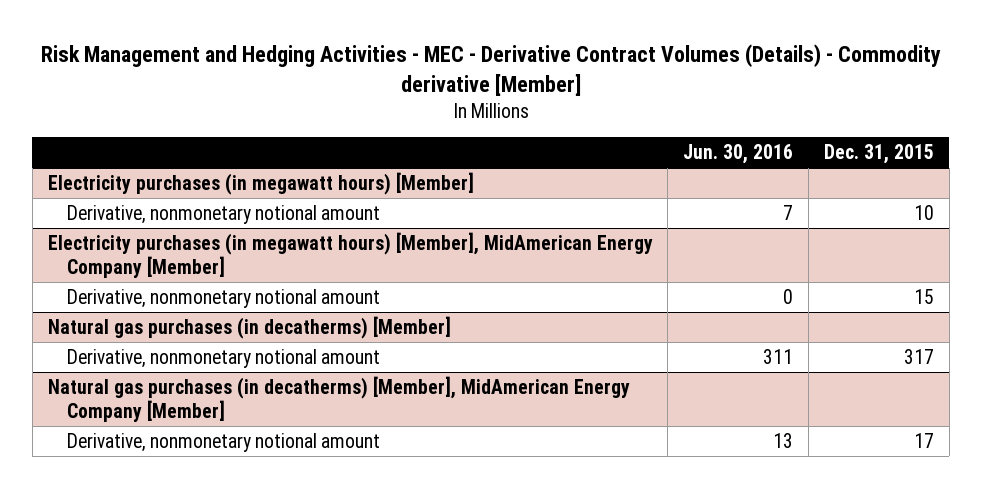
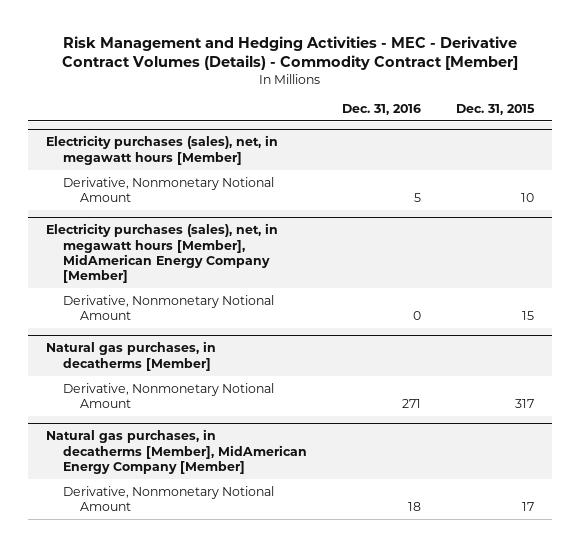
[40,44,941,97] Risk Management and Hedging Activities - MEC - Derivative Contract Volumes (Details) - Commodity derivative [Member] -> [61,35,518,70] Risk Management and Hedging Activities - MEC - Derivative Contract Volumes (Details) - Commodity Contract [Member]
[683,144,794,165] Jun. 30, 2016 -> none
none -> [342,103,422,115] Dec. 31, 2016
[47,171,474,195] Electricity purchases (in megawatt hours) [Member] -> [45,135,278,165] Electricity purchases (sales), net, in megawatt hours [Member]
[67,204,381,224] Derivative, nonmonetary notional amount -> [63,176,275,202] Derivative, Nonmonetary Notional Amount
[47,231,653,279] Electricity purchases (in megawatt hours) [Member], MidAmerican Energy Company [Member] -> [45,223,278,283] Electricity purchases (sales), net, in megawatt hours [Member], MidAmerican Energy Company [Member]
[67,288,381,308] Derivative, nonmonetary notional amount -> [63,294,275,320] Derivative, Nonmonetary Notional Amount
[47,315,451,339] Natural gas purchases (in decatherms) [Member] -> [45,341,216,371] Natural gas purchases, in decatherms [Member]
[67,348,381,368] Derivative, nonmonetary notional amount -> [63,382,275,408] Derivative, Nonmonetary Notional Amount
[47,375,630,423] Natural gas purchases (in decatherms) [Member], MidAmerican Energy Company [Member] -> [45,429,308,474] Natural gas purchases, in decatherms [Member], MidAmerican Energy Company [Member]
[67,432,381,452] Derivative, nonmonetary notional amount -> [63,485,275,511] Derivative, Nonmonetary Notional Amount

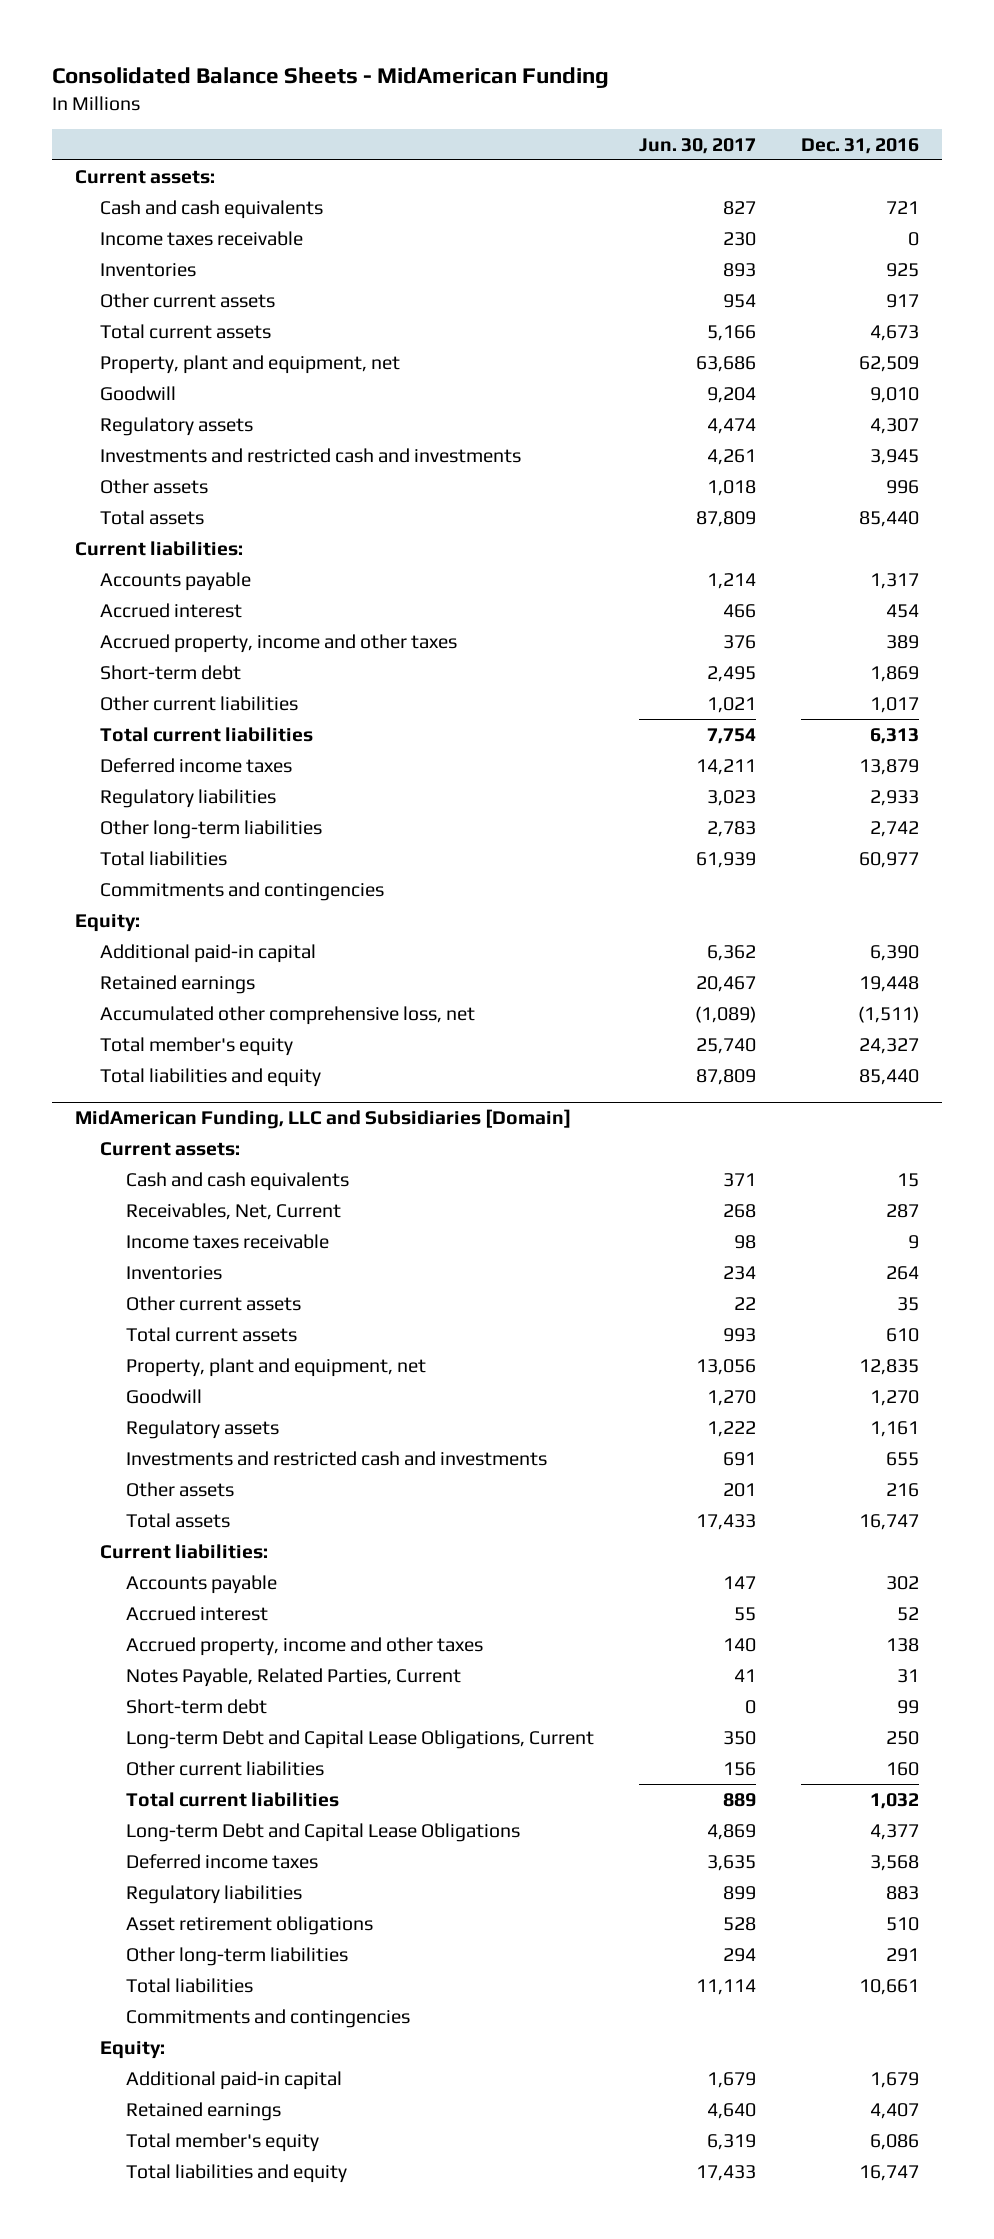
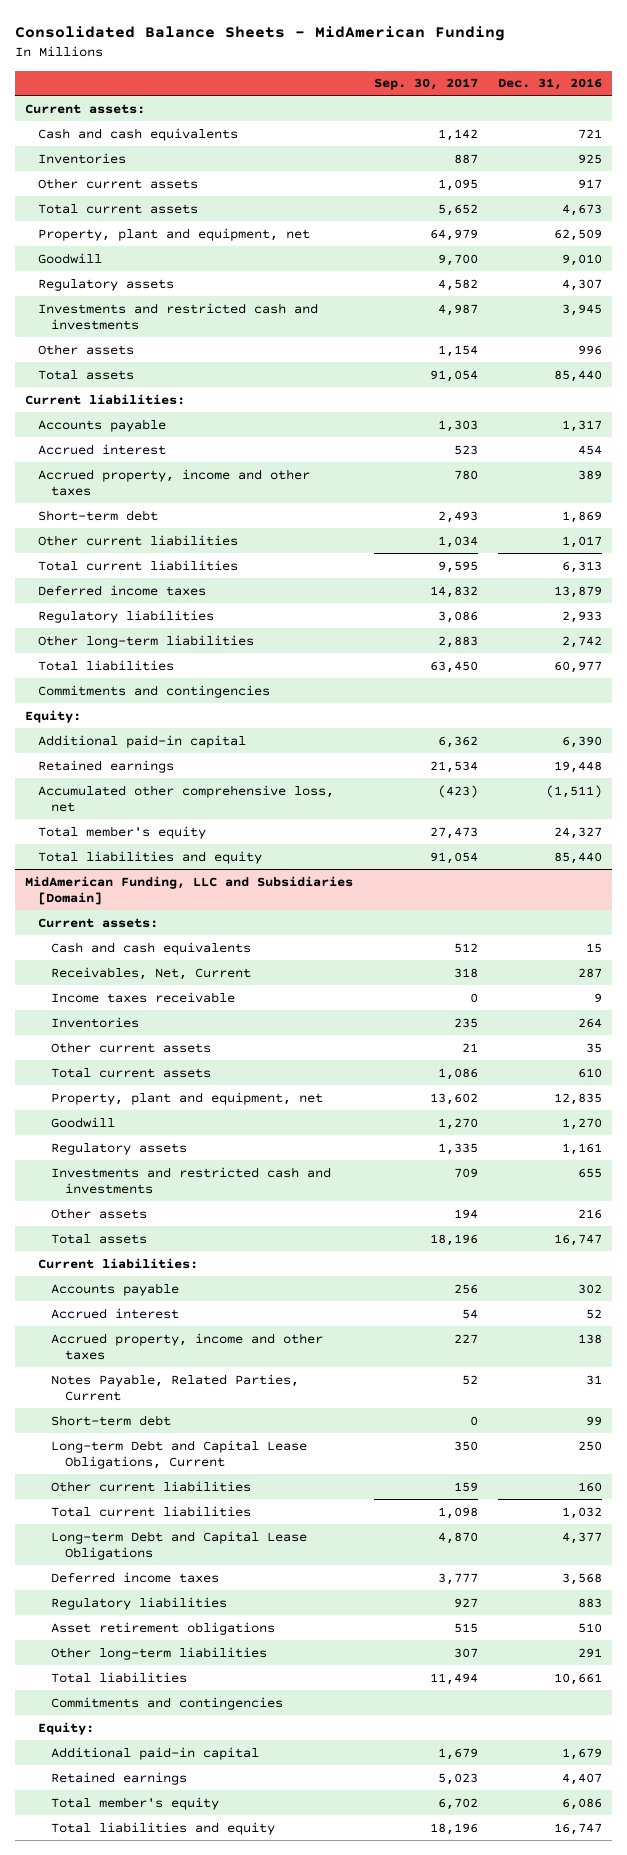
[639,138,757,155] Jun. 30, 2017 -> none
none -> [373,78,478,91] Sep. 30, 2017
[100,230,304,246] Income taxes receivable -> none

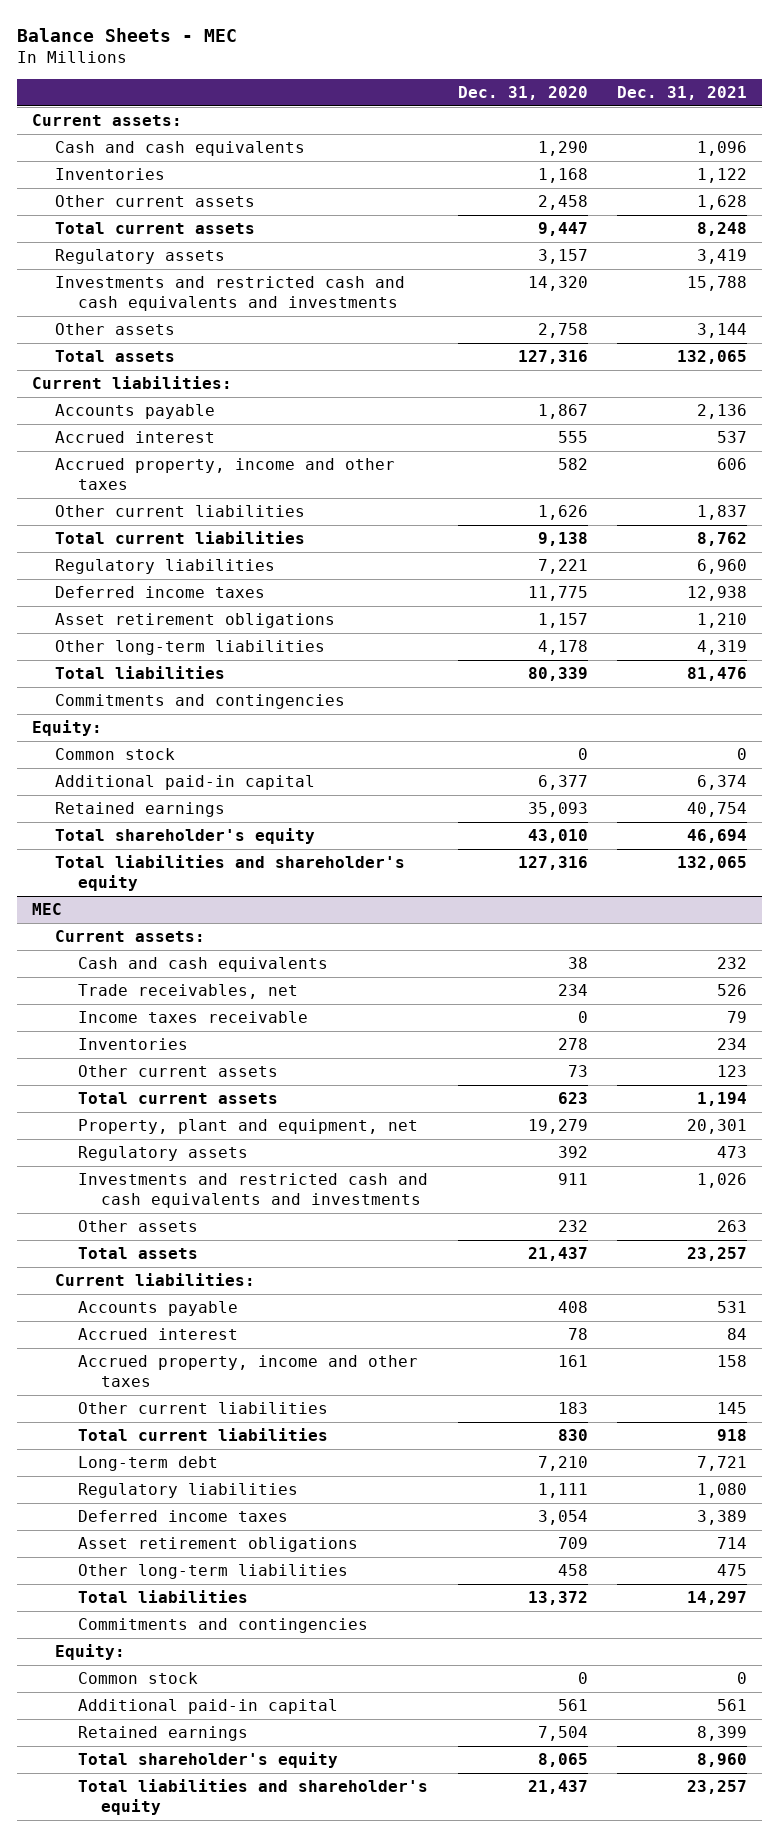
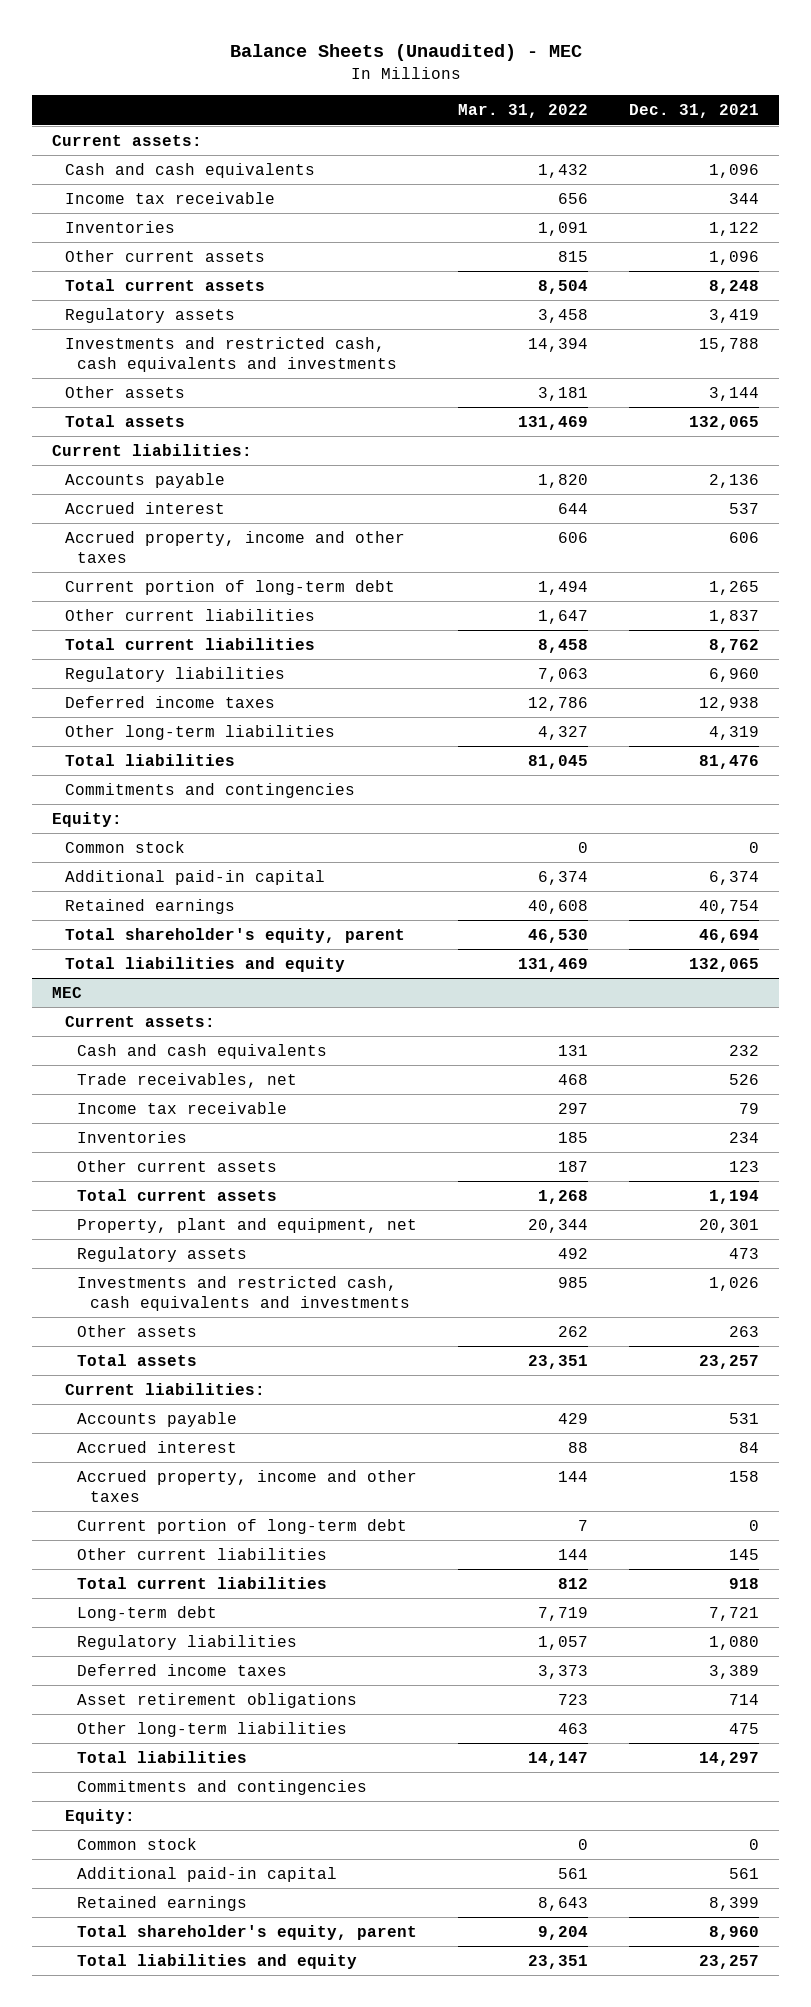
[17,27,238,42] Balance Sheets - MEC -> [229,44,582,62] Balance Sheets (Unaudited) - MEC
[457,86,588,101] Dec. 31, 2020 -> none
none -> [457,104,588,119] Mar. 31, 2022
none -> [64,192,275,205] Income tax receivable
[697,195,748,211] 1,628 -> [708,251,759,266] 1,096
[55,276,406,312] Investments and restricted cash and cash equivalents and investments -> [64,337,398,372] Investments and restricted cash, cash equivalents and investments
none -> [64,580,395,596] Current portion of long-term debt
[55,613,336,629] Asset retirement obligations -> none
[55,828,316,845] Total shareholder's equity -> [64,928,405,944] Total shareholder's equity, parent
[55,855,406,892] Total liabilities and shareholder's equity -> [64,957,345,973] Total liabilities and equity
[78,1011,309,1024] Income taxes receivable -> [77,1102,288,1115] Income tax receivable
[78,1173,429,1209] Investments and restricted cash and cash equivalents and investments -> [77,1276,410,1311] Investments and restricted cash, cash equivalents and investments
none -> [77,1519,408,1535] Current portion of long-term debt
[78,1752,339,1769] Total shareholder's equity -> [77,1925,418,1941] Total shareholder's equity, parent
[78,1779,429,1816] Total liabilities and shareholder's equity -> [77,1954,358,1970] Total liabilities and equity

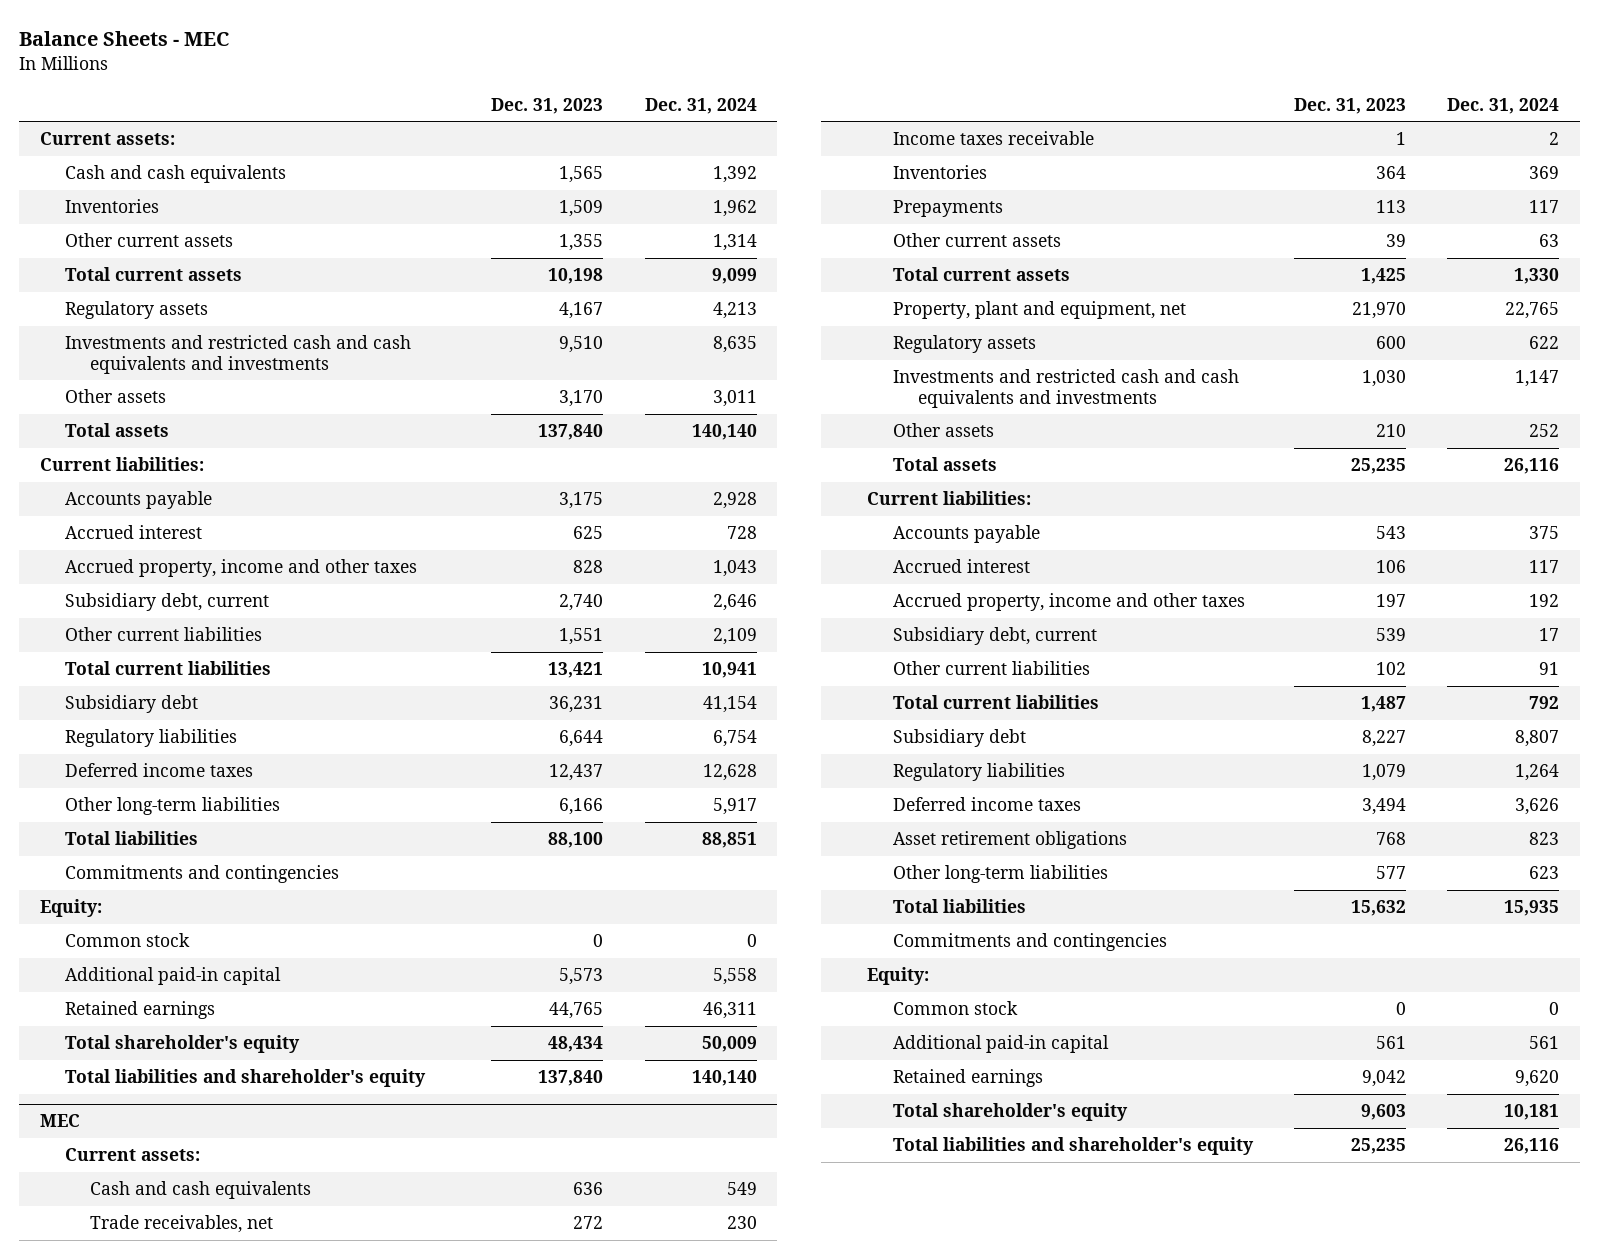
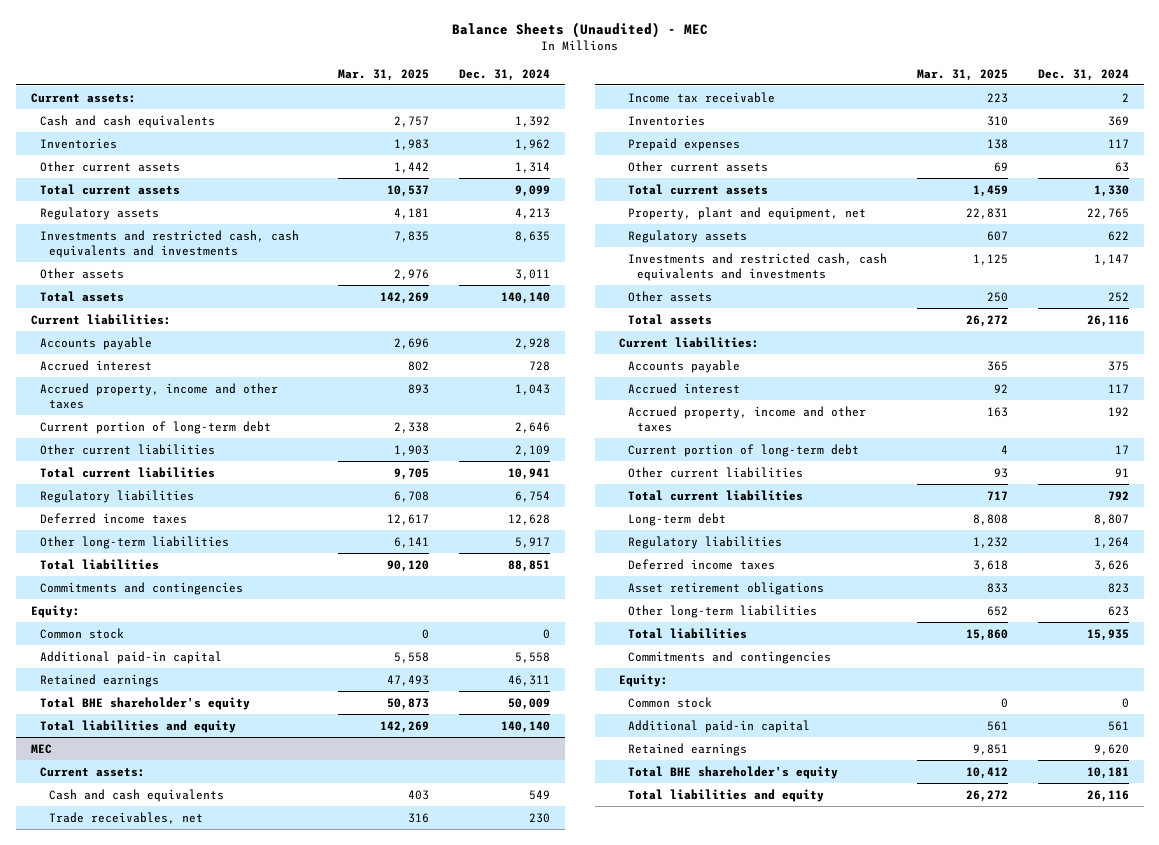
[18,31,229,47] Balance Sheets - MEC -> [451,22,708,39] Balance Sheets (Unaudited) - MEC
[491,97,604,114] Dec. 31, 2023 -> none
none -> [338,68,430,81] Mar. 31, 2025
[64,335,411,374] Investments and restricted cash and cash equivalents and investments -> [39,229,299,258] Investments and restricted cash, cash equivalents and investments
[64,593,269,612] Subsidiary debt, current -> [39,420,271,434] Current portion of long-term debt
[64,695,198,714] Subsidiary debt -> none
[64,1035,300,1054] Total shareholder's equity -> [39,696,250,710] Total BHE shareholder's equity
[64,1069,426,1088] Total liabilities and shareholder's equity -> [39,719,236,733] Total liabilities and equity
[892,131,1094,146] Income taxes receivable -> [628,91,776,103] Income tax receivable
[892,200,1003,218] Prepayments -> [628,137,741,151] Prepaid expenses
[892,369,1239,408] Investments and restricted cash and cash equivalents and investments -> [628,252,888,281] Investments and restricted cash, cash equivalents and investments
[892,627,1097,646] Subsidiary debt, current -> none
none -> [628,443,860,457] Current portion of long-term debt
[892,729,1026,748] Subsidiary debt -> [628,512,727,526] Long-term debt
[892,1103,1128,1122] Total shareholder's equity -> [628,765,839,779] Total BHE shareholder's equity
[892,1137,1254,1156] Total liabilities and shareholder's equity -> [628,788,825,802] Total liabilities and equity

